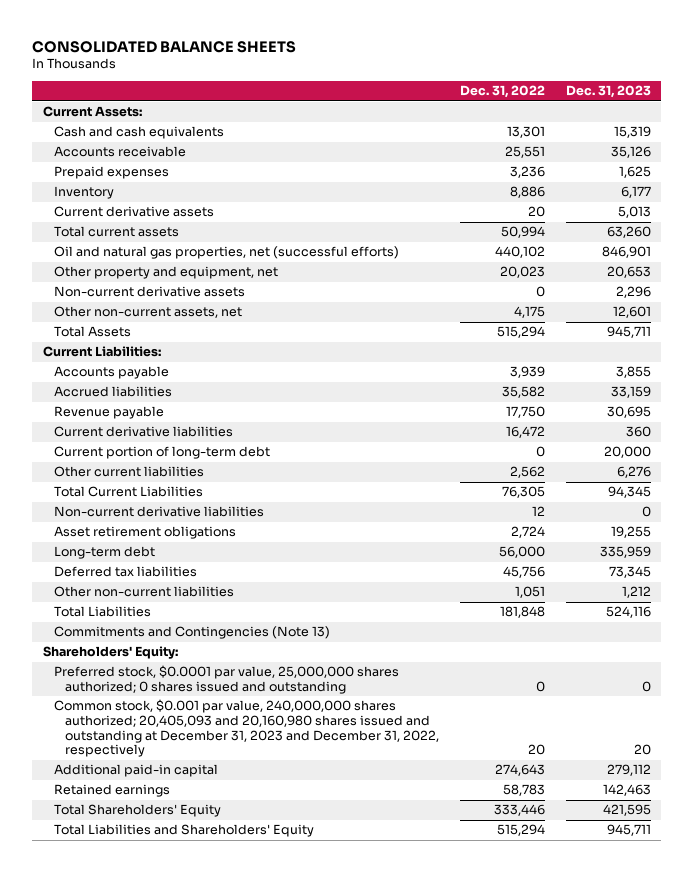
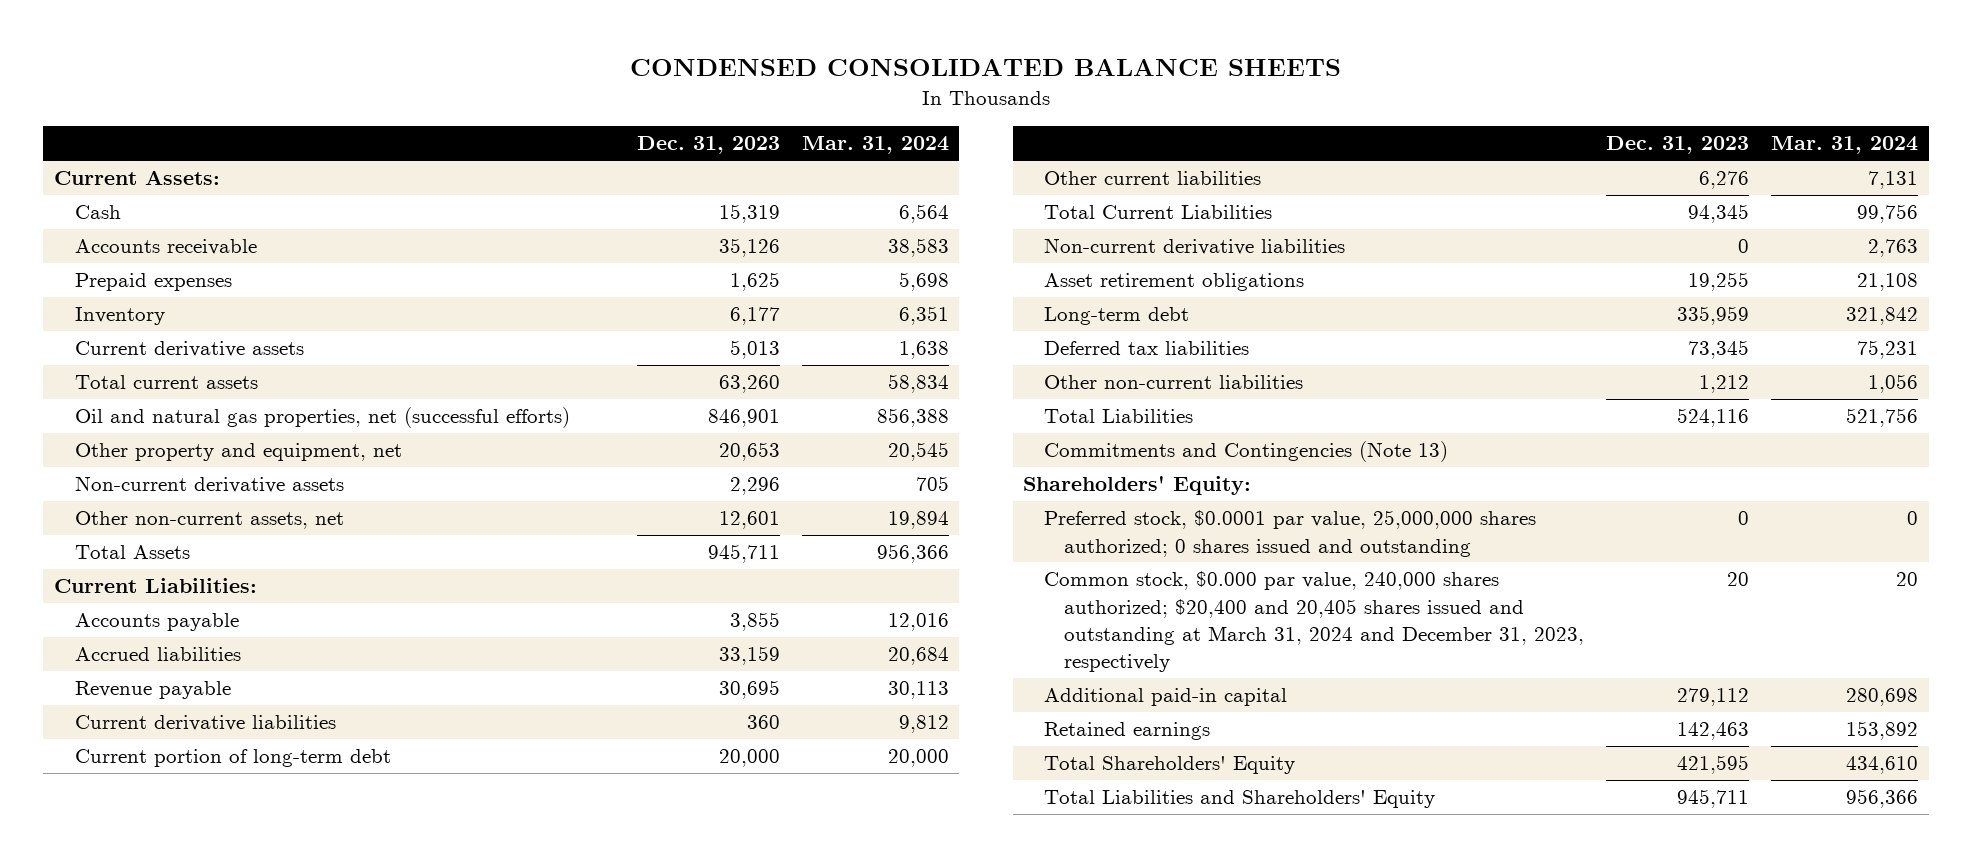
[32,40,297,53] CONSOLIDATED BALANCE SHEETS -> [630,59,1342,77] CONDENSED CONSOLIDATED BALANCE SHEETS
[459,85,545,99] Dec. 31, 2022 -> none
none -> [801,136,949,155] Mar. 31, 2024
[54,126,225,140] Cash and cash equivalents -> [74,205,121,220] Cash
[54,699,440,758] Common stock, $0.001 par value, 240,000,000 shares authorized; 20,405,093 and 20,160,980 shares issued and outstanding at December 31, 2023 and December 31, 2022, respectively -> [1043,571,1585,673] Common stock, $0.000 par value, 240,000 shares authorized; $20,400 and 20,405 shares issued and outstanding at March 31, 2024 and December 31, 2023, respectively

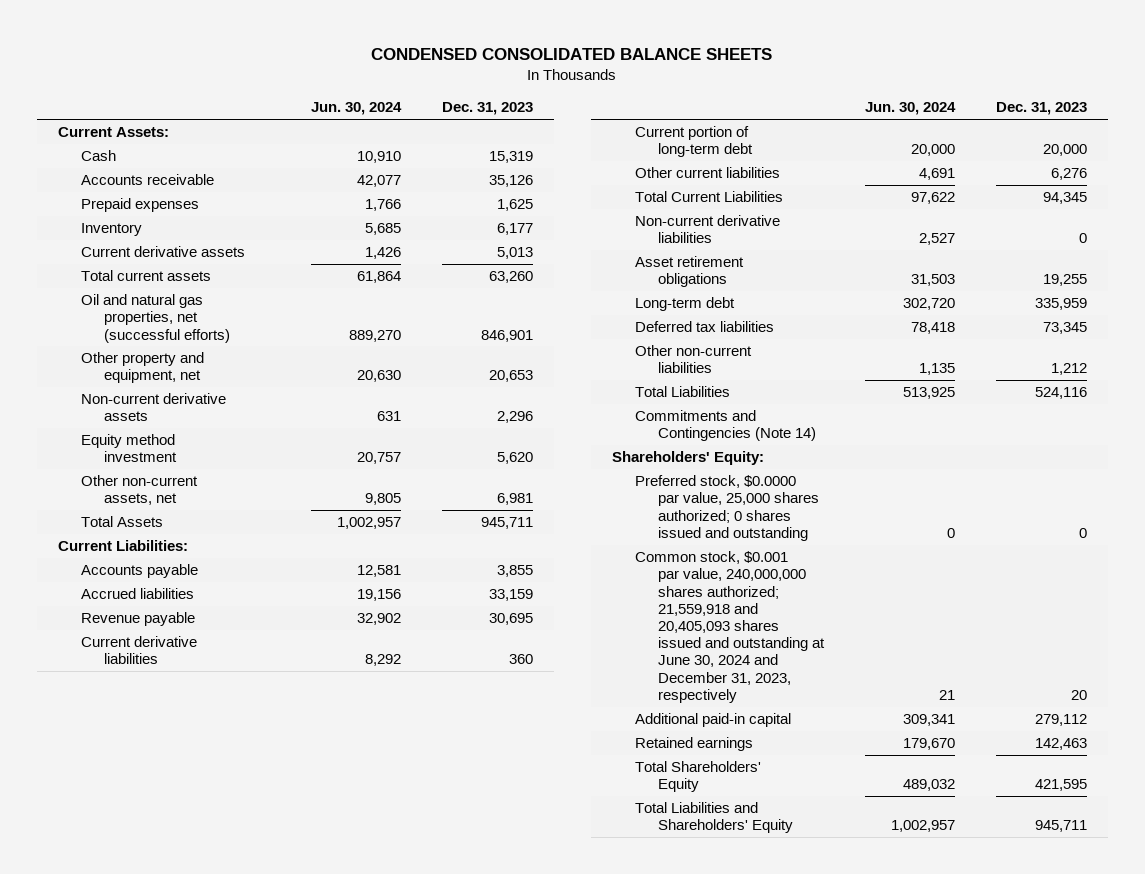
[801,136,949,155] Mar. 31, 2024 -> none
none -> [311,102,403,116] Jun. 30, 2024
none -> [80,434,178,463] Equity method investment
[718,511,780,530] 12,601 -> [497,493,534,506] 6,981
[1043,441,1448,463] Commitments and Contingencies (Note 13) -> [634,410,816,442] Commitments and Contingencies (Note 14)
[1043,510,1536,557] Preferred stock, $0.0001 par value, 25,000,000 shares authorized; 0 shares issued and outstanding -> [634,475,819,541] Preferred stock, $0.0000 par value, 25,000 shares authorized; 0 shares issued and outstanding
[1043,571,1585,673] Common stock, $0.000 par value, 240,000 shares authorized; $20,400 and 20,405 shares issued and outstanding at March 31, 2024 and December 31, 2023, respectively -> [634,551,825,703] Common stock, $0.001 par value, 240,000,000 shares authorized; 21,559,918 and 20,405,093 shares issued and outstanding at June 30, 2024 and December 31, 2023, respectively

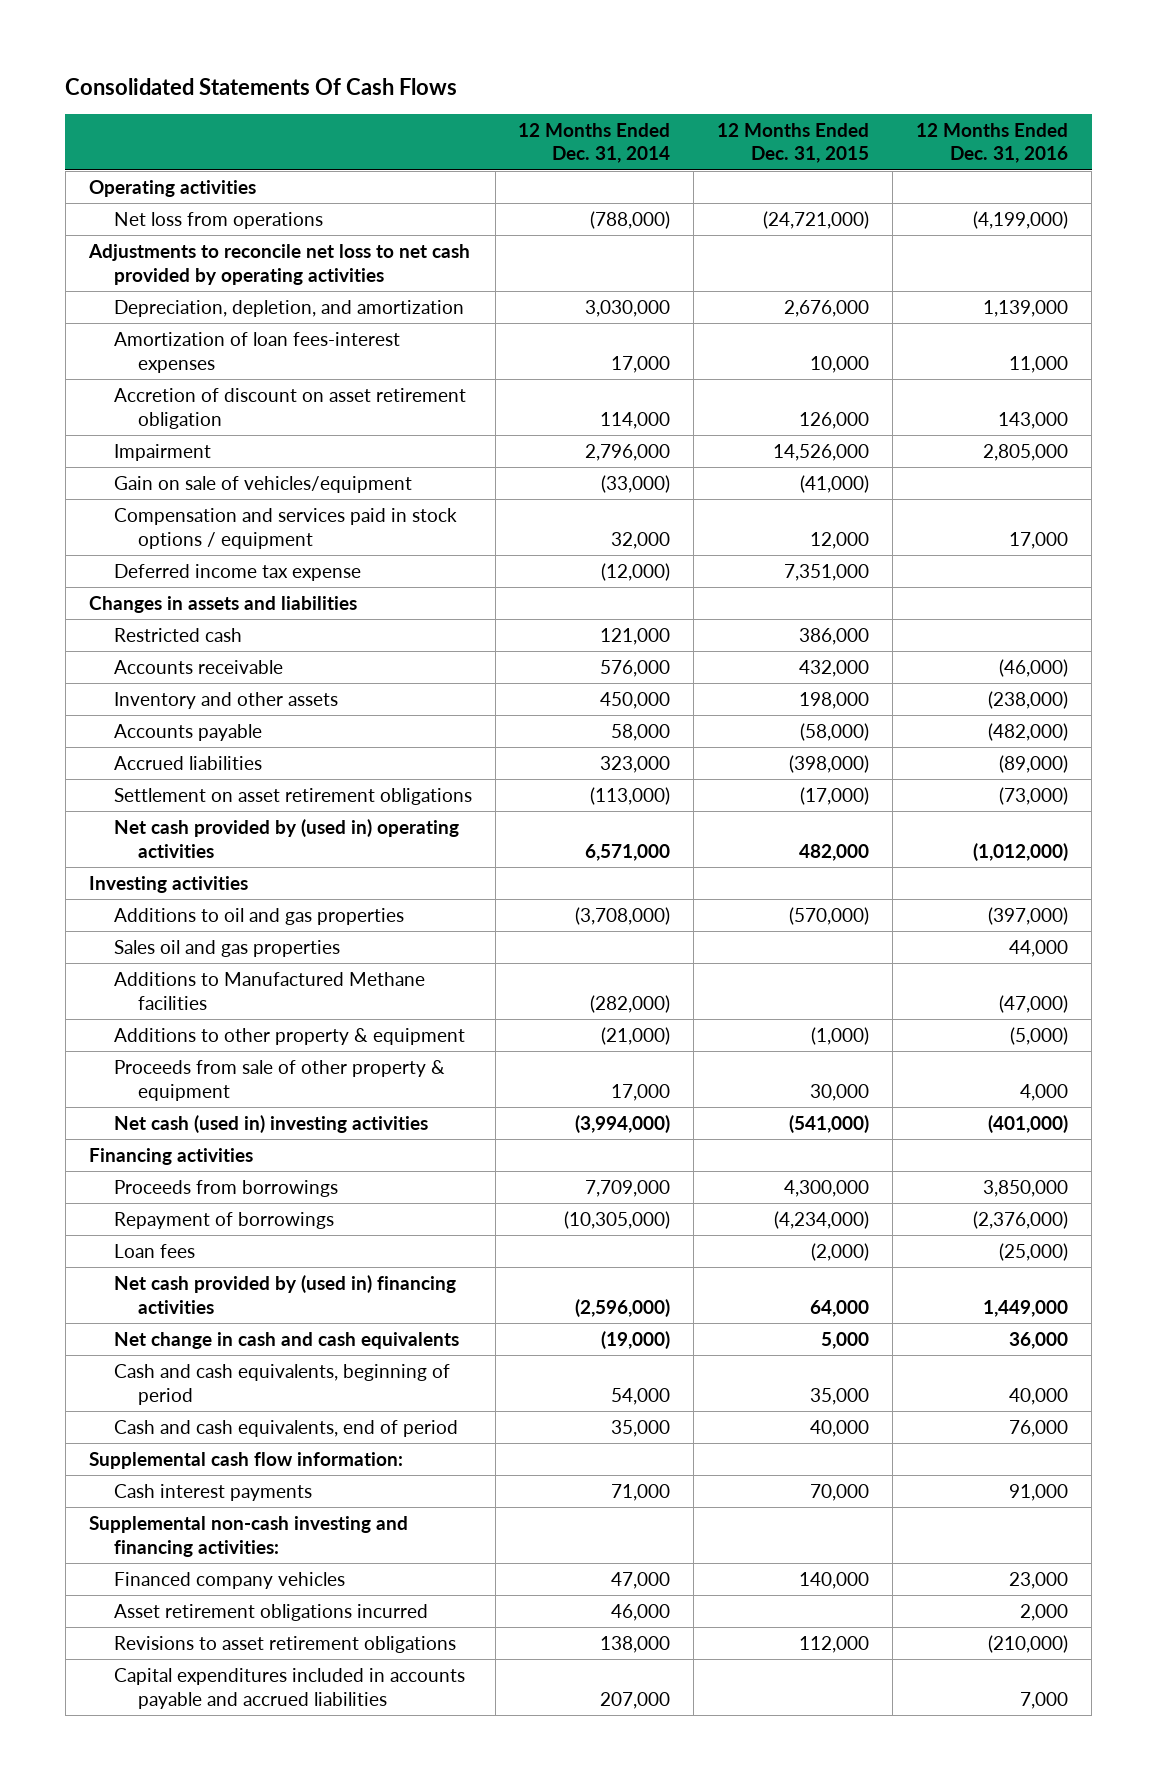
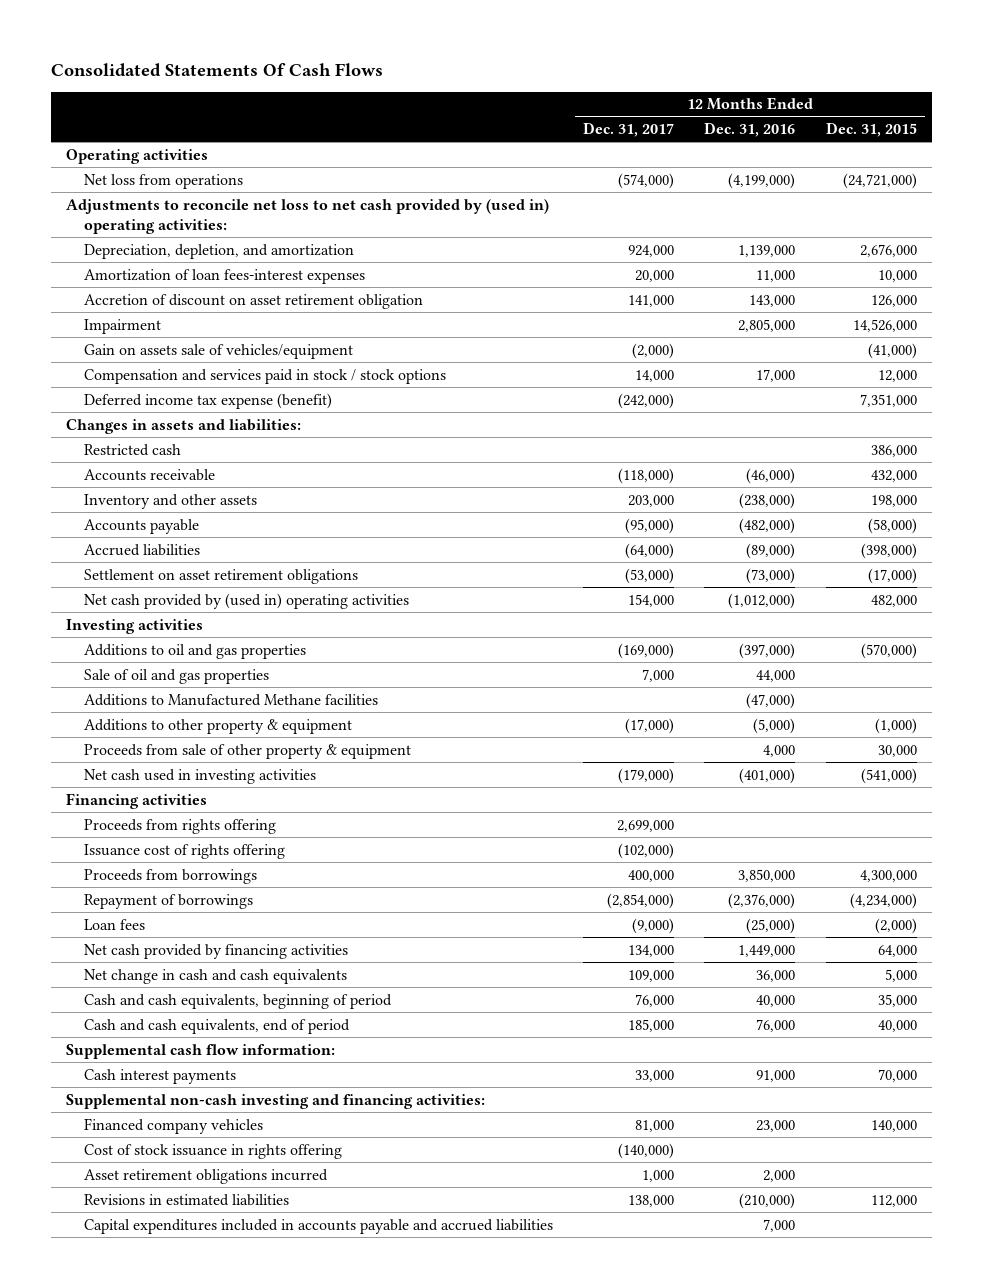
[518,122,671,164] 12 Months Ended Dec. 31, 2014 -> none
none -> [582,121,674,137] Dec. 31, 2017
[87,243,470,285] Adjustments to reconcile net loss to net cash provided by operating activities -> [66,198,550,235] Adjustments to reconcile net loss to net cash provided by (used in) operating activities:
[113,475,412,493] Gain on sale of vehicles/equipment -> [83,343,353,359] Gain on assets sale of vehicles/equipment
[113,507,457,549] Compensation and services paid in stock options / equipment -> [83,368,446,384] Compensation and services paid in stock / stock options
[113,563,361,581] Deferred income tax expense -> [83,392,332,409] Deferred income tax expense (benefit)
[88,595,357,613] Changes in assets and liabilities -> [66,418,302,434] Changes in assets and liabilities:
[113,939,340,957] Sales oil and gas properties -> [83,668,269,684] Sale of oil and gas properties
[113,1114,428,1133] Net cash (used in) investing activities -> [83,768,316,784] Net cash used in investing activities
none -> [83,818,276,834] Proceeds from rights offering
none -> [83,843,285,859] Issuance cost of rights offering
[113,1274,456,1314] Net cash provided by (used in) financing activities -> [83,943,348,959] Net cash provided by financing activities
none -> [83,1143,342,1159] Cost of stock issuance in rights offering
[113,1635,456,1653] Revisions to asset retirement obligations -> [83,1193,289,1206] Revisions in estimated liabilities

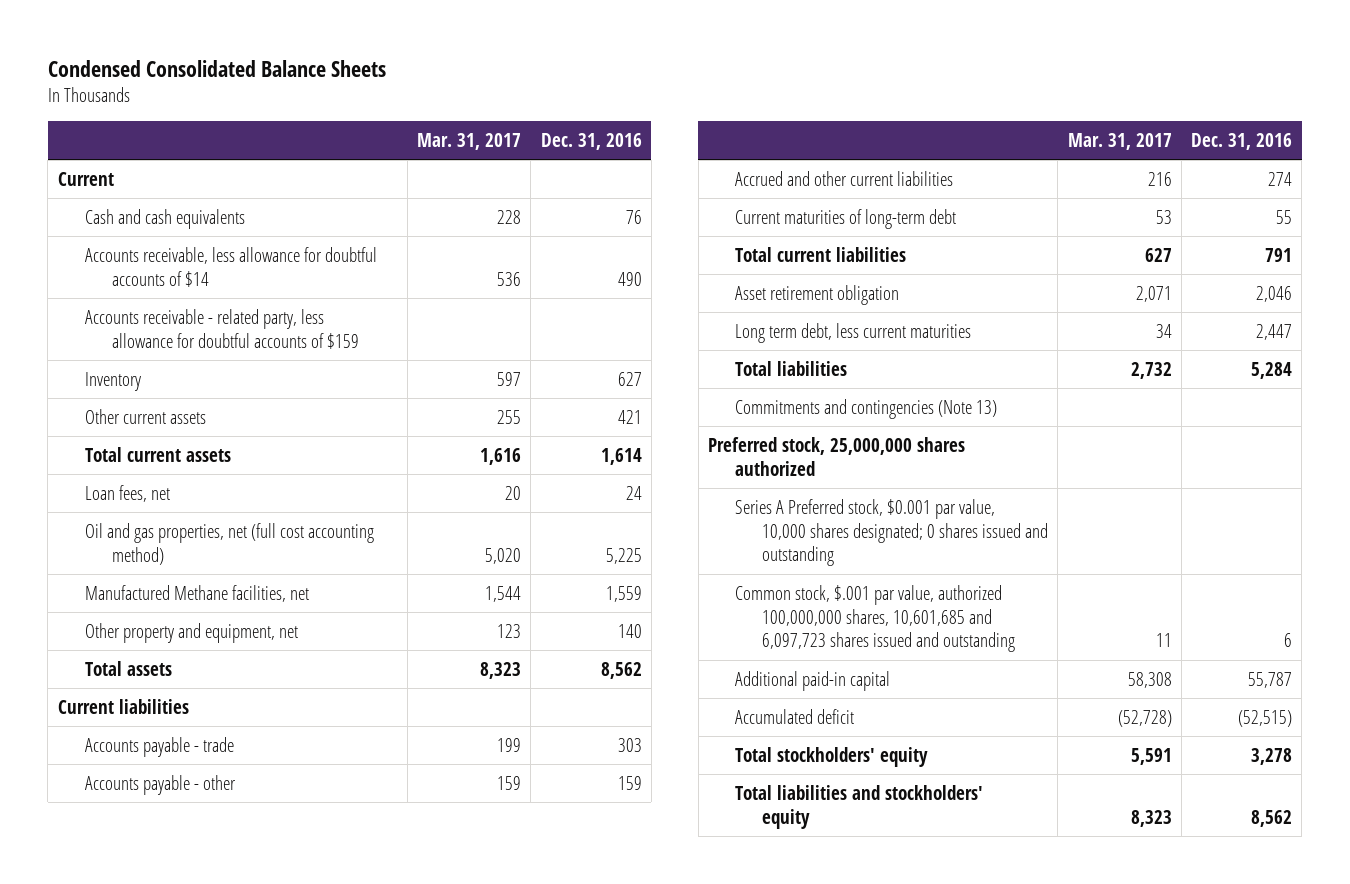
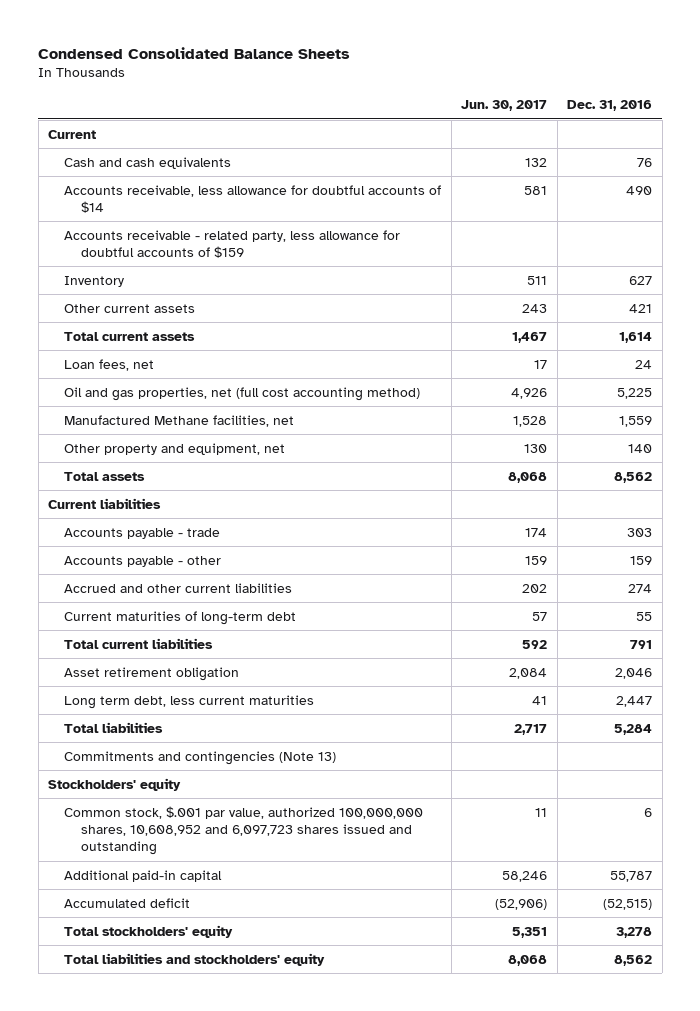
[417,133,522,151] Mar. 31, 2017 -> none
none -> [461,100,548,112] Jun. 30, 2017
[708,436,966,476] Preferred stock, 25,000,000 shares authorized -> none
[735,498,1048,567] Series A Preferred stock, $0.001 par value, 10,000 shares designated; 0 shares issued and outstanding -> none
none -> [47,777,181,791] Stockholders' equity
[735,584,1015,653] Common stock, $.001 par value, authorized 100,000,000 shares, 10,601,685 and 6,097,723 shares issued and outstanding -> [64,805,424,856] Common stock, $.001 par value, authorized 100,000,000 shares, 10,608,952 and 6,097,723 shares issued and outstanding

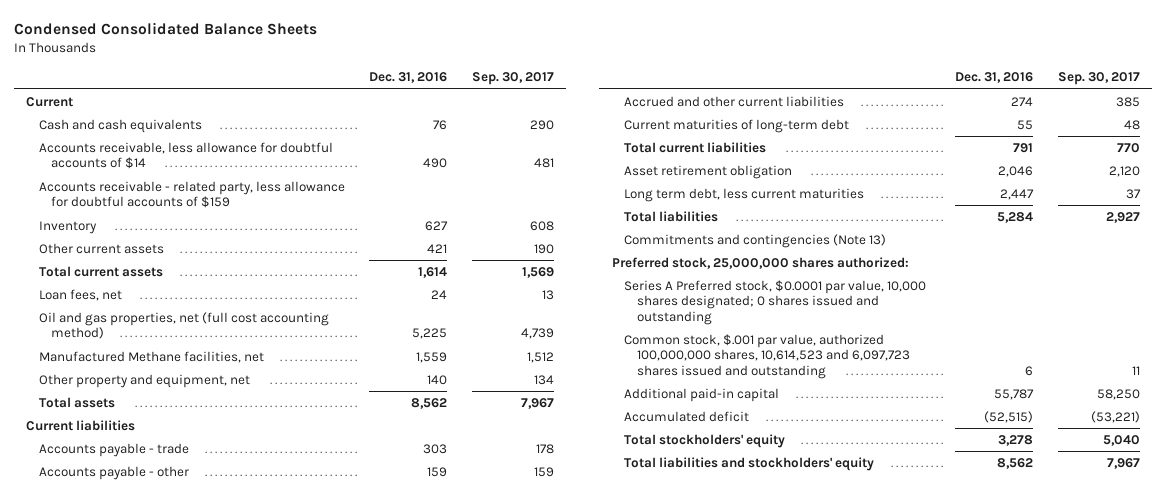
[461,100,548,112] Jun. 30, 2017 -> none
none -> [471,72,554,86] Sep. 30, 2017
[47,777,181,791] Stockholders' equity -> none
none -> [611,256,909,269] Preferred stock, 25,000,000 shares authorized:
none -> [624,279,927,326] Series A Preferred stock, $0.0001 par value, 10,000 shares designated; 0 shares issued and outstanding
[64,805,424,856] Common stock, $.001 par value, authorized 100,000,000 shares, 10,608,952 and 6,097,723 shares issued and outstanding -> [624,333,911,380] Common stock, $.001 par value, authorized 100,000,000 shares, 10,614,523 and 6,097,723 shares issued and outstanding

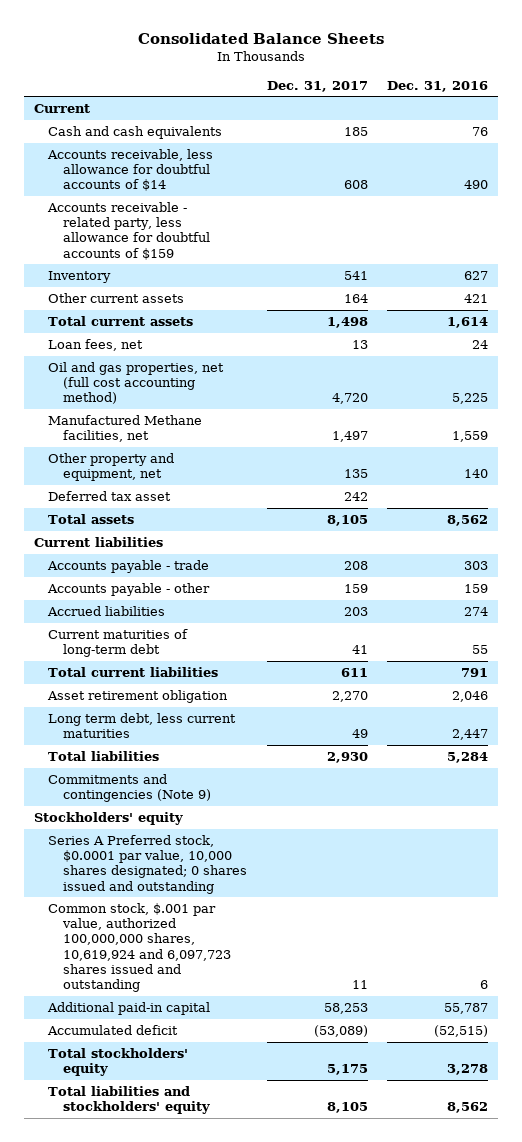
[13,22,317,36] Condensed Consolidated Balance Sheets -> [138,32,385,44] Consolidated Balance Sheets
[471,72,554,86] Sep. 30, 2017 -> none
none -> [266,80,368,92] Dec. 31, 2017
none -> [48,490,172,501] Deferred tax asset
[624,95,845,107] Accrued and other current liabilities -> [47,605,166,616] Accrued liabilities
[611,256,909,269] Preferred stock, 25,000,000 shares authorized: -> none
[624,233,887,248] Commitments and contingencies (Note 13) -> [48,773,211,803] Commitments and contingencies (Note 9)
none -> [33,811,183,825] Stockholders' equity
[624,333,911,380] Common stock, $.001 par value, authorized 100,000,000 shares, 10,614,523 and 6,097,723 shares issued and outstanding -> [48,902,231,993] Common stock, $.001 par value, authorized 100,000,000 shares, 10,619,924 and 6,097,723 shares issued and outstanding

